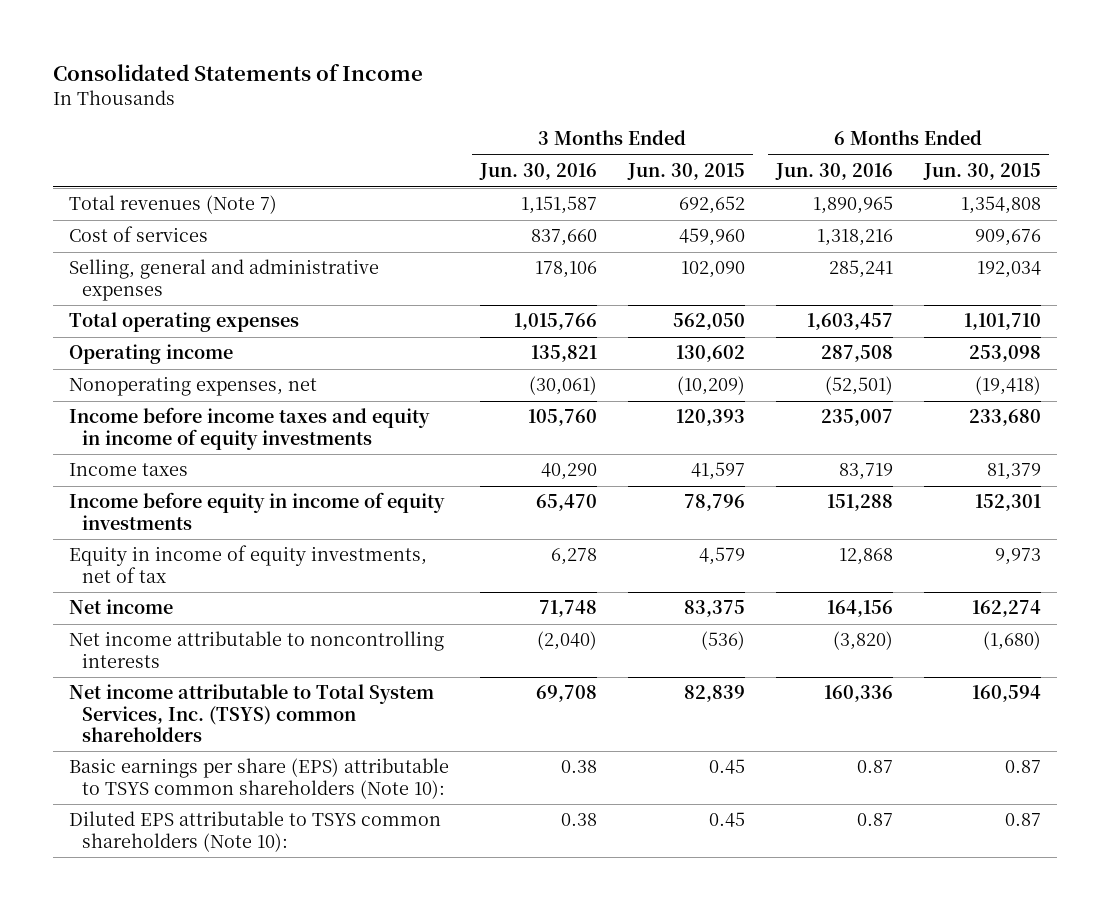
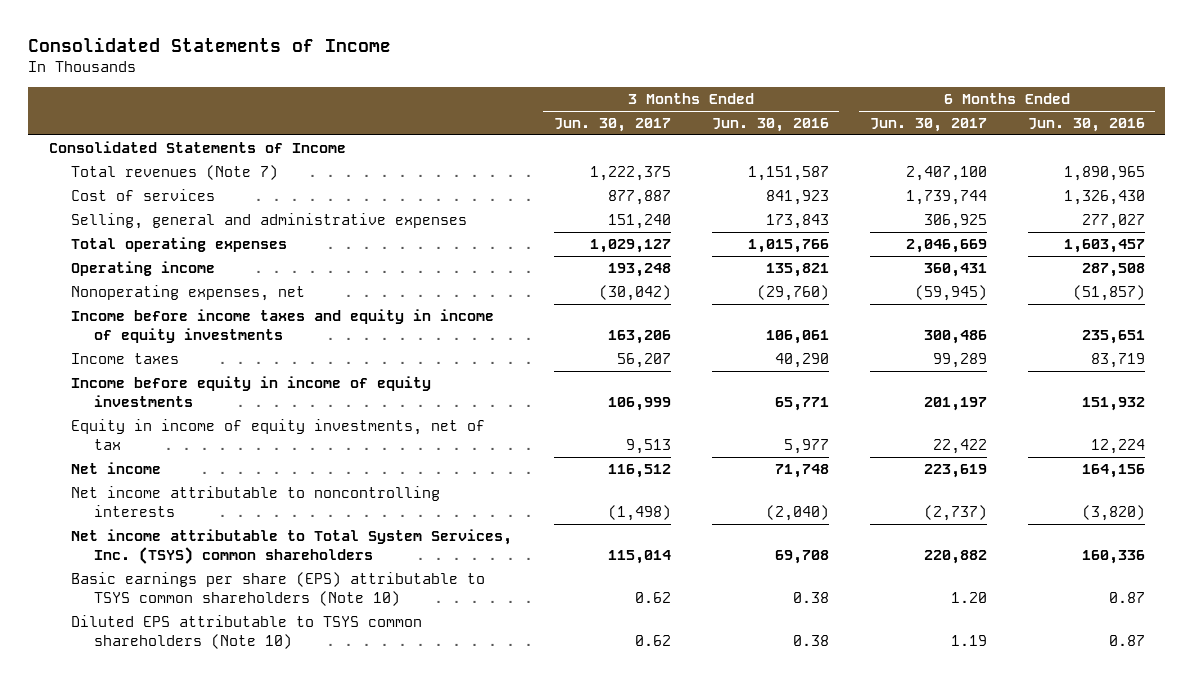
[626,163,745,181] Jun. 30, 2015 -> none
[923,163,1042,181] Jun. 30, 2015 -> none
none -> [553,118,671,133] Jun. 30, 2017
none -> [869,118,987,133] Jun. 30, 2017
none -> [48,141,346,154] Consolidated Statements of Income
[530,229,597,247] 837,660 -> [765,190,829,206] 841,923
[816,229,893,247] 1,318,216 -> [1063,190,1145,206] 1,326,430
[534,261,597,279] 178,106 -> [765,214,829,230] 173,843
[828,260,893,279] 285,241 -> [1081,214,1145,230] 277,027
[528,376,597,396] (30,061) -> [756,285,829,302] (29,760)
[824,376,893,396] (52,501) -> [1072,285,1145,302] (51,857)
[527,409,597,427] 105,760 -> [765,329,829,344] 106,061
[820,409,893,427] 235,007 -> [1081,329,1145,344] 235,651
[535,494,597,512] 65,470 -> [774,396,829,411] 65,771
[826,494,893,512] 151,288 -> [1081,396,1145,411] 151,932
[550,548,597,566] 6,278 -> [783,438,829,454] 5,977
[838,548,893,566] 12,868 -> [1090,438,1145,454] 12,224
[68,758,449,799] Basic earnings per share (EPS) attributable to TSYS common shareholders (Note 10): -> [71,572,486,606] Basic earnings per share (EPS) attributable to TSYS common shareholders (Note 10)
[68,811,441,852] Diluted EPS attributable to TSYS common shareholders (Note 10): -> [71,615,423,649] Diluted EPS attributable to TSYS common shareholders (Note 10)

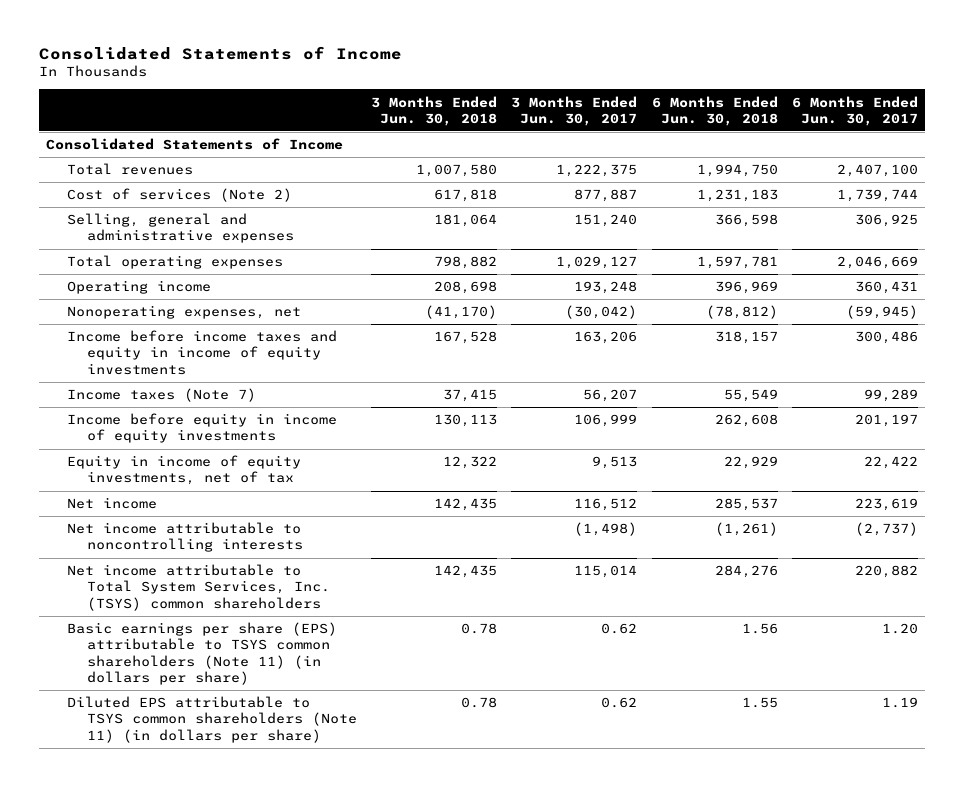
[711,118,829,133] Jun. 30, 2016 -> none
[1027,118,1145,133] Jun. 30, 2016 -> none
none -> [371,95,498,126] 3 Months Ended Jun. 30, 2018
none -> [651,95,778,126] 6 Months Ended Jun. 30, 2018
[71,165,279,181] Total revenues (Note 7) -> [66,163,193,176] Total revenues
[71,189,216,202] Cost of services -> [66,188,292,203] Cost of services (Note 2)
[71,353,180,365] Income taxes -> [66,388,256,403] Income taxes (Note 7)
[71,572,486,606] Basic earnings per share (EPS) attributable to TSYS common shareholders (Note 10) -> [66,622,337,685] Basic earnings per share (EPS) attributable to TSYS common shareholders (Note 11) (in dollars per share)
[71,615,423,649] Diluted EPS attributable to TSYS common shareholders (Note 10) -> [66,696,358,743] Diluted EPS attributable to TSYS common shareholders (Note 11) (in dollars per share)

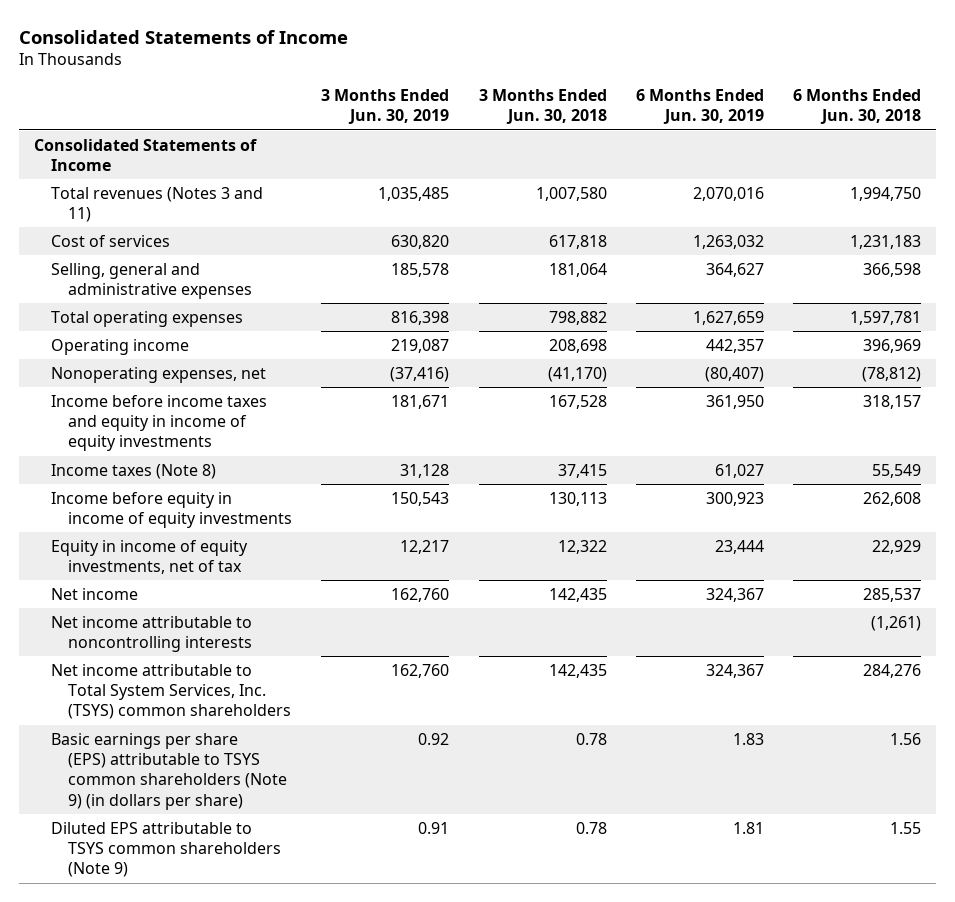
[511,95,638,126] 3 Months Ended Jun. 30, 2017 -> none
[791,95,918,126] 6 Months Ended Jun. 30, 2017 -> none
none -> [321,88,450,125] 3 Months Ended Jun. 30, 2019
none -> [636,88,765,125] 6 Months Ended Jun. 30, 2019
[66,163,193,176] Total revenues -> [50,186,263,223] Total revenues (Notes 3 and 11)
[66,188,292,203] Cost of services (Note 2) -> [50,234,170,247] Cost of services
[66,388,256,403] Income taxes (Note 7) -> [50,463,216,479] Income taxes (Note 8)
[66,622,337,685] Basic earnings per share (EPS) attributable to TSYS common shareholders (Note 11) (in dollars per share) -> [50,732,288,810] Basic earnings per share (EPS) attributable to TSYS common shareholders (Note 9) (in dollars per share)
[66,696,358,743] Diluted EPS attributable to TSYS common shareholders (Note 11) (in dollars per share) -> [50,821,282,878] Diluted EPS attributable to TSYS common shareholders (Note 9)

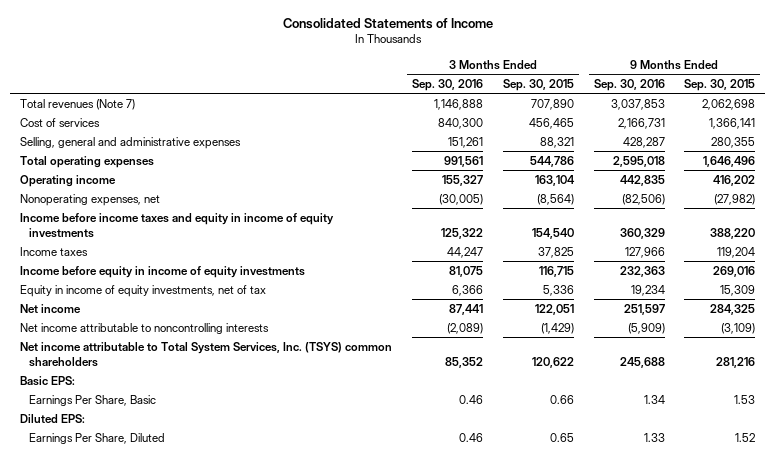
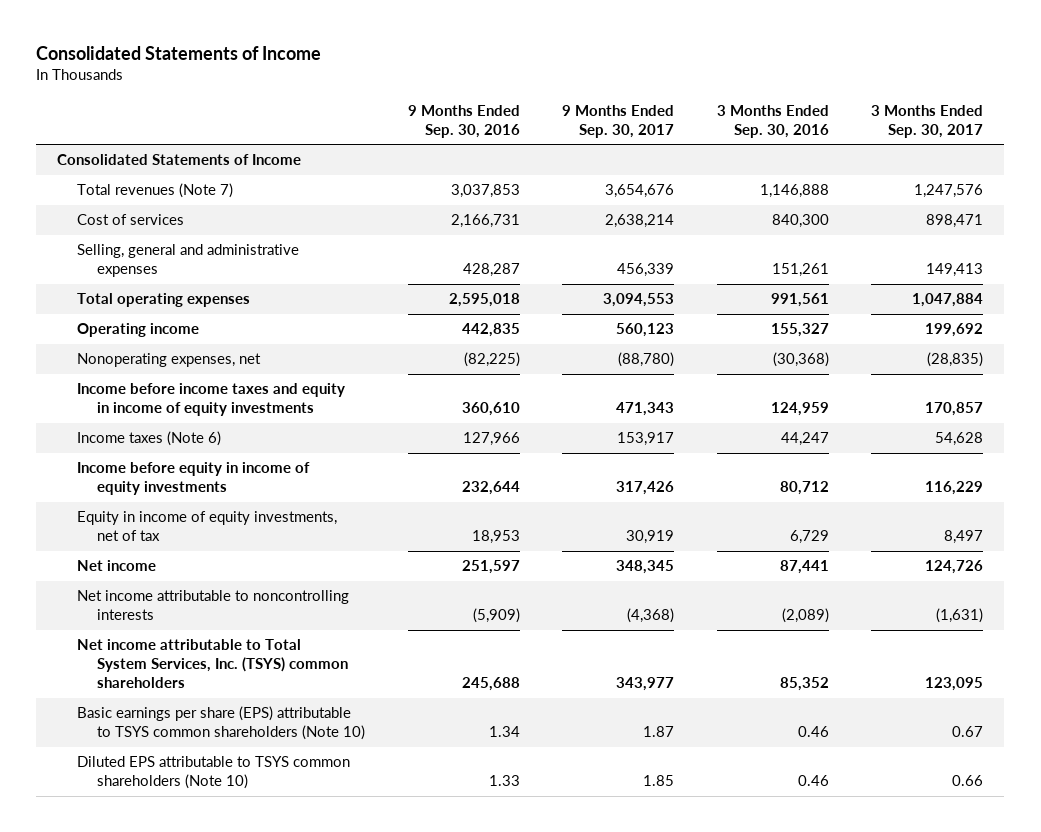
[502,79,574,92] Sep. 30, 2015 -> none
[684,79,756,92] Sep. 30, 2015 -> none
none -> [562,104,675,138] 9 Months Ended Sep. 30, 2017
none -> [871,104,984,138] 3 Months Ended Sep. 30, 2017
none -> [57,154,302,166] Consolidated Statements of Income
[438,193,483,205] (30,005) -> [772,352,829,368] (30,368)
[621,193,665,205] (82,506) -> [463,352,520,368] (82,225)
[440,227,483,239] 125,322 -> [770,402,829,417] 124,959
[619,227,665,239] 360,329 -> [461,402,520,417] 360,610
[19,246,88,256] Income taxes -> [77,431,222,447] Income taxes (Note 6)
[448,265,483,277] 81,075 -> [779,481,829,496] 80,712
[619,265,665,277] 232,363 -> [461,481,520,496] 232,644
[451,284,483,296] 6,366 -> [789,530,829,545] 6,729
[630,284,665,296] 19,234 -> [471,530,520,545] 18,953
[19,375,75,386] Basic EPS: -> none
[19,413,85,423] Diluted EPS: -> none
[29,394,157,406] Earnings Per Share, Basic -> [77,706,366,741] Basic earnings per share (EPS) attributable to TSYS common shareholders (Note 10)
[29,432,166,444] Earnings Per Share, Diluted -> [77,756,351,790] Diluted EPS attributable to TSYS common shareholders (Note 10)

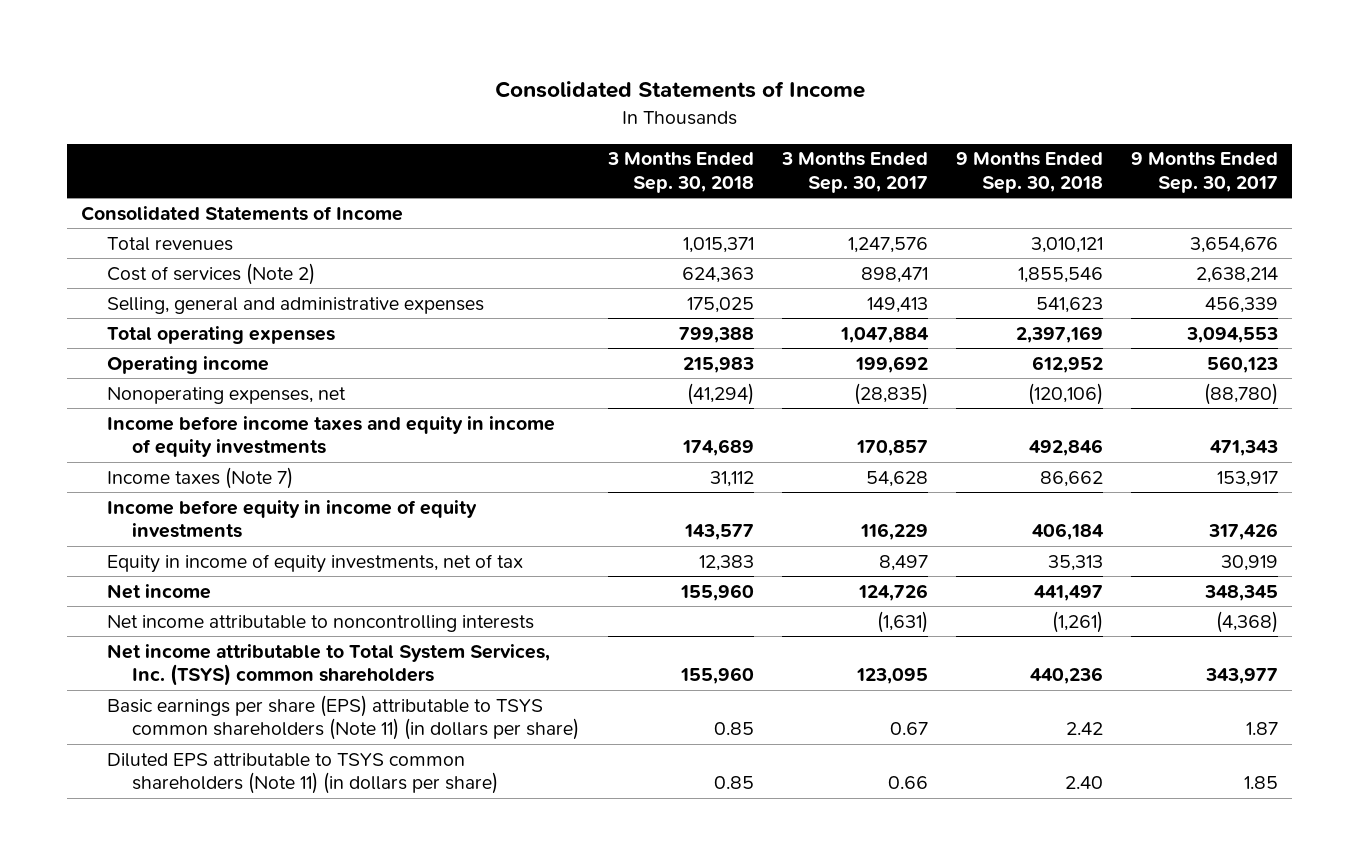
[407,104,520,138] 9 Months Ended Sep. 30, 2016 -> none
[716,104,829,138] 3 Months Ended Sep. 30, 2016 -> none
none -> [606,152,754,193] 3 Months Ended Sep. 30, 2018
none -> [955,152,1103,193] 9 Months Ended Sep. 30, 2018
[77,183,234,199] Total revenues (Note 7) -> [106,236,233,251] Total revenues
[77,214,185,226] Cost of services -> [106,262,315,285] Cost of services (Note 2)
[77,431,222,447] Income taxes (Note 6) -> [106,466,293,489] Income taxes (Note 7)
[77,706,366,741] Basic earnings per share (EPS) attributable to TSYS common shareholders (Note 10) -> [106,694,580,741] Basic earnings per share (EPS) attributable to TSYS common shareholders (Note 11) (in dollars per share)
[77,756,351,790] Diluted EPS attributable to TSYS common shareholders (Note 10) -> [106,752,499,795] Diluted EPS attributable to TSYS common shareholders (Note 11) (in dollars per share)

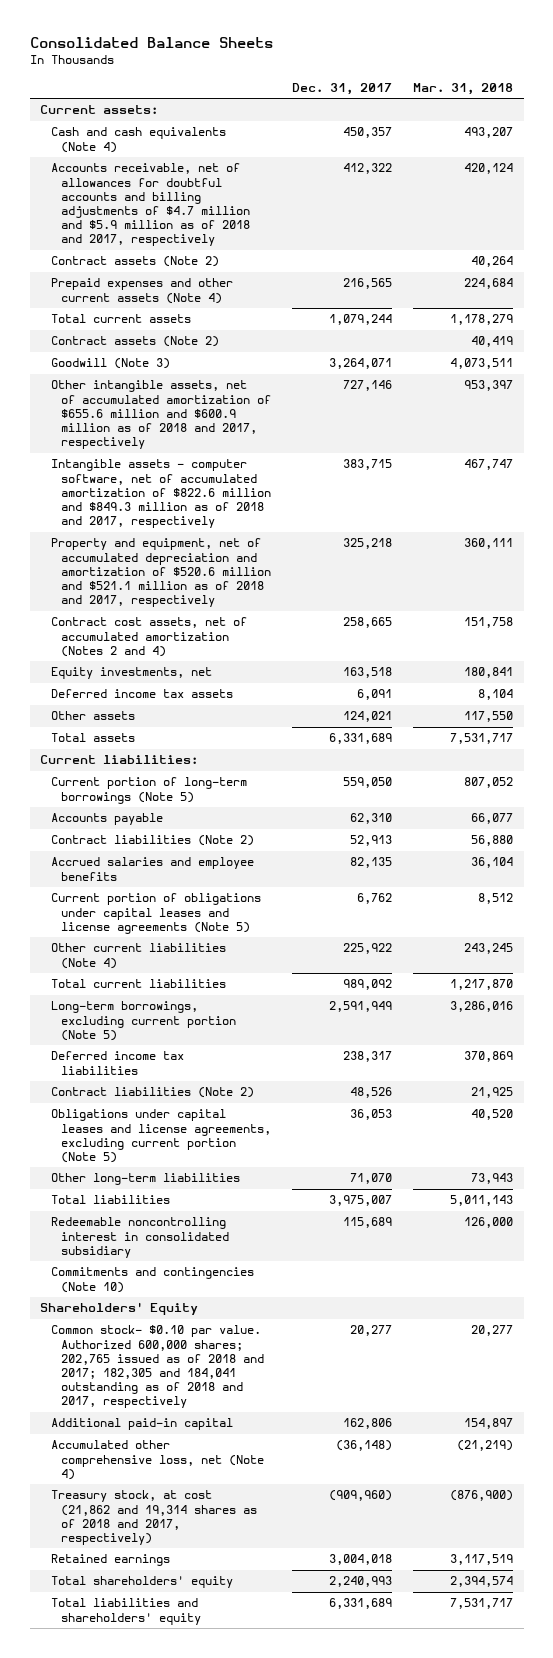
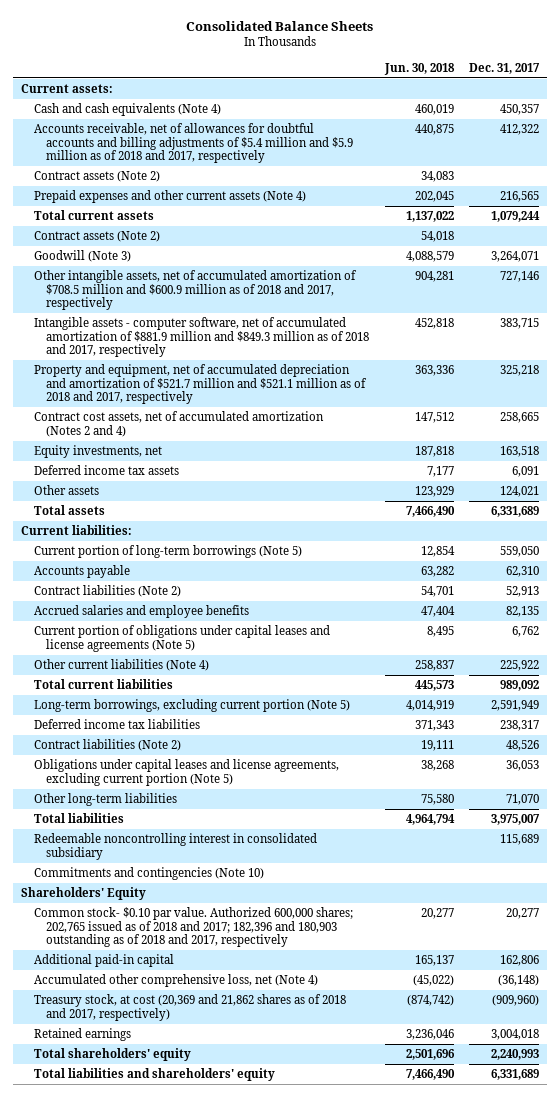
[413,82,514,95] Mar. 31, 2018 -> none
none -> [383,62,455,75] Jun. 30, 2018
[50,163,250,247] Accounts receivable, net of allowances for doubtful accounts and billing adjustments of $4.7 million and $5.9 million as of 2018 and 2017, respectively -> [33,123,354,164] Accounts receivable, net of allowances for doubtful accounts and billing adjustments of $5.4 million and $5.9 million as of 2018 and 2017, respectively
[50,380,271,450] Other intangible assets, net of accumulated amortization of $655.6 million and $600.9 million as of 2018 and 2017, respectively -> [33,270,357,311] Other intangible assets, net of accumulated amortization of $708.5 million and $600.9 million as of 2018 and 2017, respectively
[50,459,271,529] Intangible assets - computer software, net of accumulated amortization of $822.6 million and $849.3 million as of 2018 and 2017, respectively -> [33,317,370,358] Intangible assets - computer software, net of accumulated amortization of $881.9 million and $849.3 million as of 2018 and 2017, respectively
[50,538,271,608] Property and equipment, net of accumulated depreciation and amortization of $520.6 million and $521.1 million as of 2018 and 2017, respectively -> [33,364,368,405] Property and equipment, net of accumulated depreciation and amortization of $521.7 million and $521.1 million as of 2018 and 2017, respectively
[50,1325,264,1409] Common stock- $0.10 par value. Authorized 600,000 shares; 202,765 issued as of 2018 and 2017; 182,305 and 184,041 outstanding as of 2018 and 2017, respectively -> [33,907,353,948] Common stock- $0.10 par value. Authorized 600,000 shares; 202,765 issued as of 2018 and 2017; 182,396 and 180,903 outstanding as of 2018 and 2017, respectively
[50,1490,257,1545] Treasury stock, at cost (21,862 and 19,314 shares as of 2018 and 2017, respectively) -> [33,994,346,1021] Treasury stock, at cost (20,369 and 21,862 shares as of 2018 and 2017, respectively)

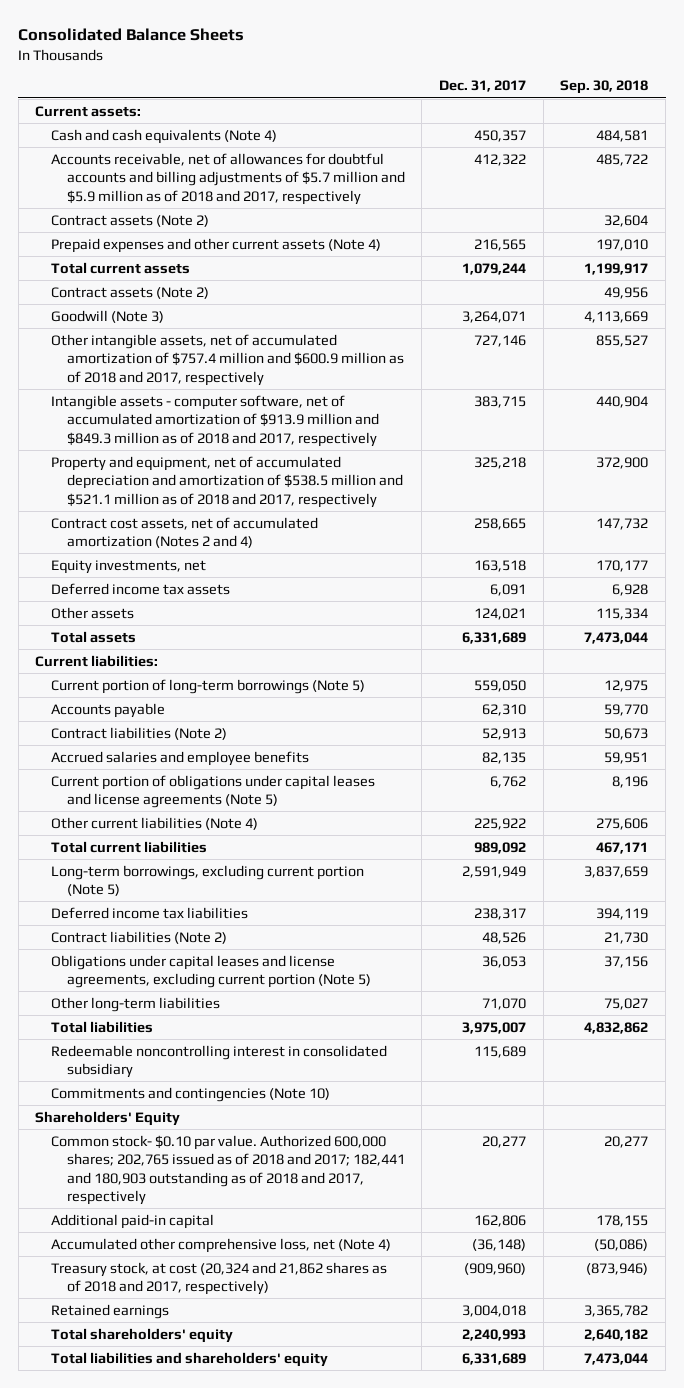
[383,62,455,75] Jun. 30, 2018 -> none
none -> [560,80,649,95] Sep. 30, 2018
[33,123,354,164] Accounts receivable, net of allowances for doubtful accounts and billing adjustments of $5.4 million and $5.9 million as of 2018 and 2017, respectively -> [50,152,405,205] Accounts receivable, net of allowances for doubtful accounts and billing adjustments of $5.7 million and $5.9 million as of 2018 and 2017, respectively
[33,270,357,311] Other intangible assets, net of accumulated amortization of $708.5 million and $600.9 million as of 2018 and 2017, respectively -> [50,333,404,386] Other intangible assets, net of accumulated amortization of $757.4 million and $600.9 million as of 2018 and 2017, respectively
[33,317,370,358] Intangible assets - computer software, net of accumulated amortization of $881.9 million and $849.3 million as of 2018 and 2017, respectively -> [50,394,379,447] Intangible assets - computer software, net of accumulated amortization of $913.9 million and $849.3 million as of 2018 and 2017, respectively
[33,364,368,405] Property and equipment, net of accumulated depreciation and amortization of $521.7 million and $521.1 million as of 2018 and 2017, respectively -> [50,455,403,508] Property and equipment, net of accumulated depreciation and amortization of $538.5 million and $521.1 million as of 2018 and 2017, respectively
[33,907,353,948] Common stock- $0.10 par value. Authorized 600,000 shares; 202,765 issued as of 2018 and 2017; 182,396 and 180,903 outstanding as of 2018 and 2017, respectively -> [50,1134,405,1206] Common stock- $0.10 par value. Authorized 600,000 shares; 202,765 issued as of 2018 and 2017; 182,441 and 180,903 outstanding as of 2018 and 2017, respectively
[33,994,346,1021] Treasury stock, at cost (20,369 and 21,862 shares as of 2018 and 2017, respectively) -> [50,1261,387,1296] Treasury stock, at cost (20,324 and 21,862 shares as of 2018 and 2017, respectively)

